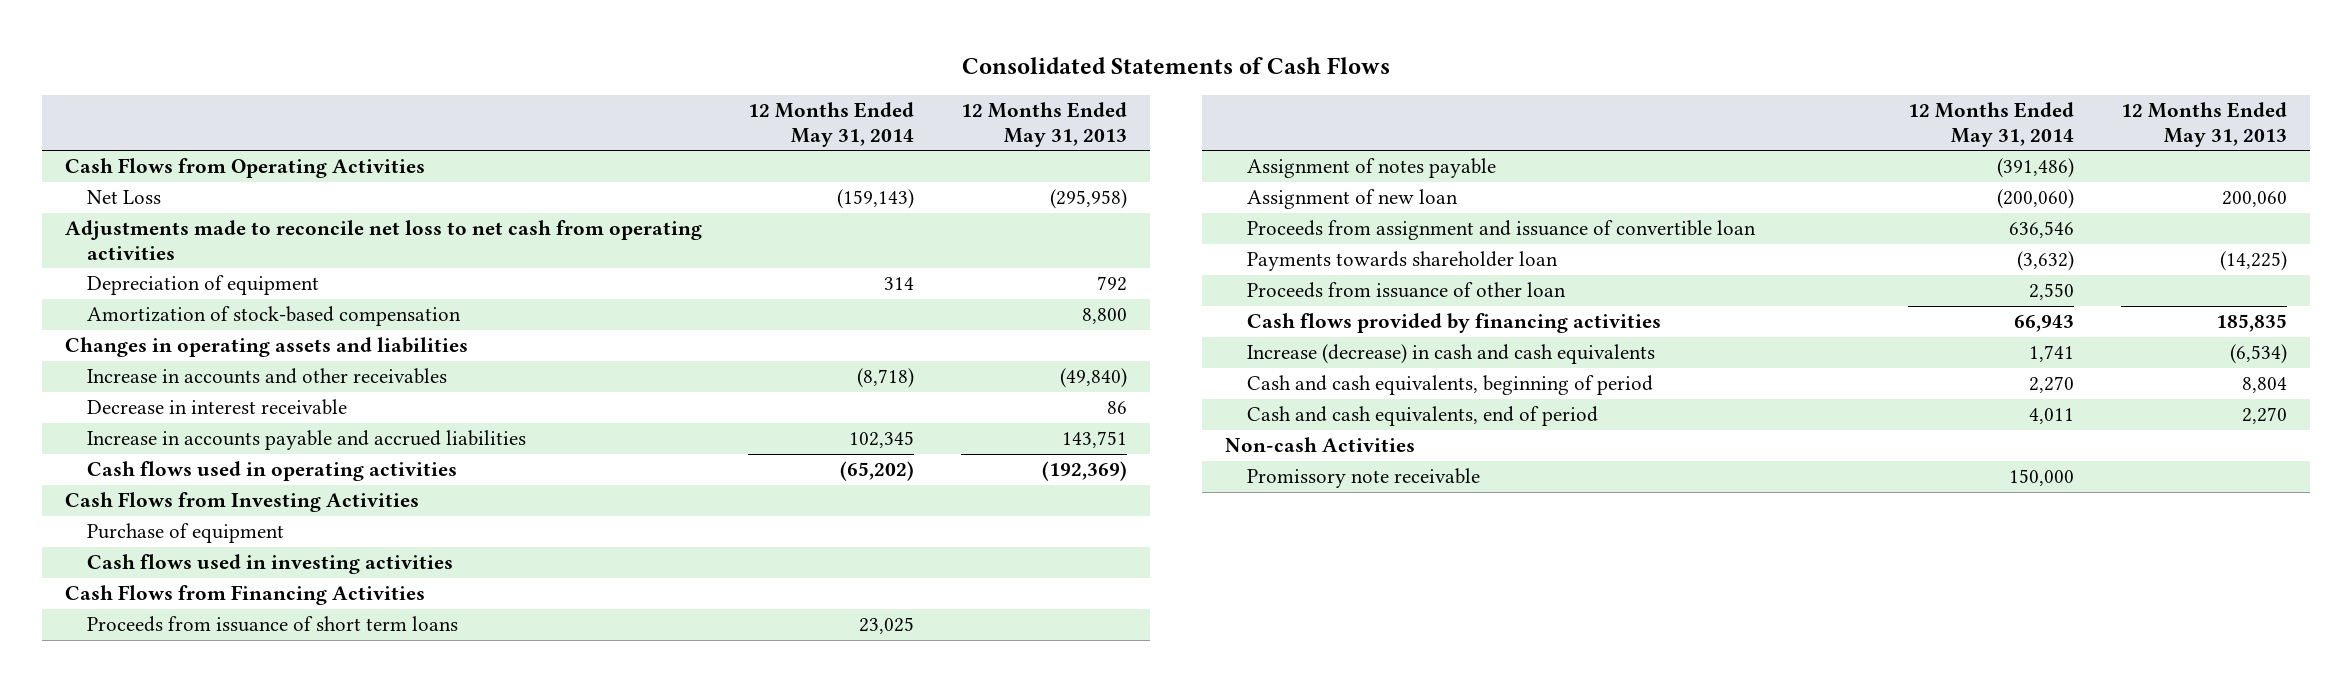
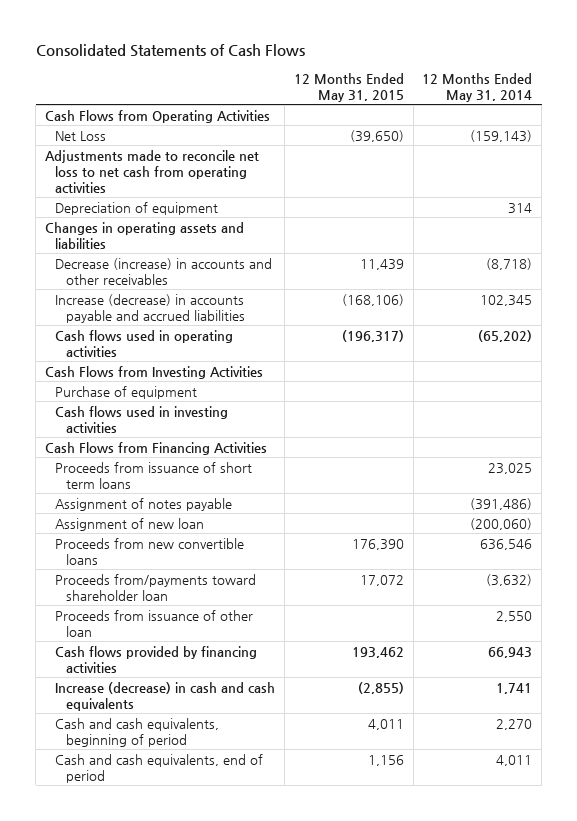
[960,101,1127,147] 12 Months Ended May 31, 2013 -> none
none -> [293,72,404,102] 12 Months Ended May 31, 2015
[87,306,462,327] Amortization of stock-based compensation -> none
[87,399,348,416] Decrease in interest receivable -> none
[87,368,448,385] Increase in accounts and other receivables -> [55,257,273,285] Decrease (increase) in accounts and other receivables
[87,430,527,451] Increase in accounts payable and accrued liabilities -> [55,293,245,323] Increase (decrease) in accounts payable and accrued liabilities
[1247,220,1757,241] Proceeds from assignment and issuance of convertible loan -> [55,537,245,565] Proceeds from new convertible loans
[1247,251,1559,272] Payments towards shareholder loan -> [55,573,257,601] Proceeds from/payments toward shareholder loan
[1224,437,1415,453] Non-cash Activities -> none
[1247,468,1481,489] Promissory note receivable -> none

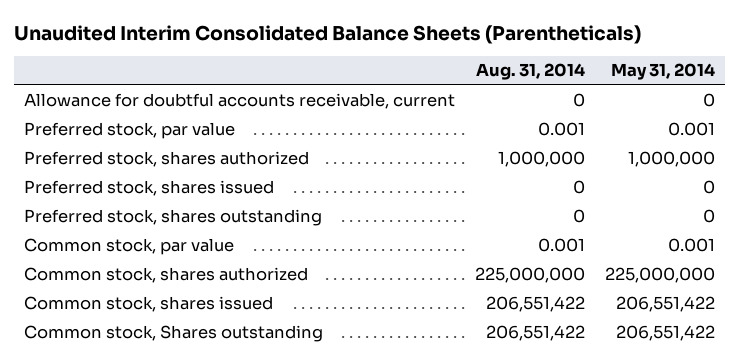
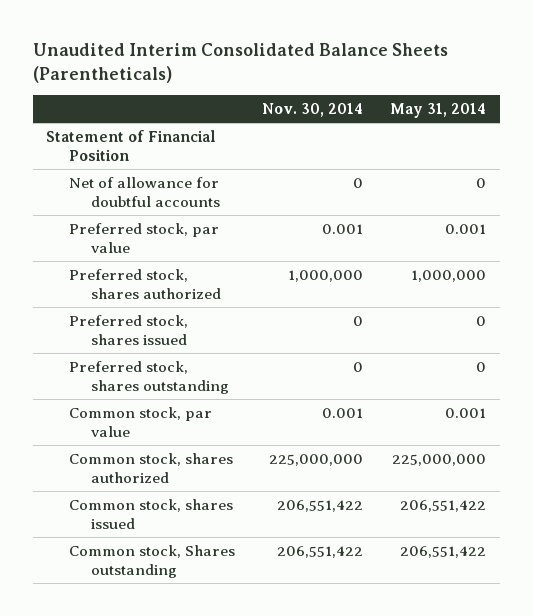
[476,63,586,81] Aug. 31, 2014 -> none
none -> [262,102,364,117] Nov. 30, 2014
none -> [46,129,217,161] Statement of Financial Position
[24,93,456,110] Allowance for doubtful accounts receivable, current -> [68,176,221,207] Net of allowance for doubtful accounts

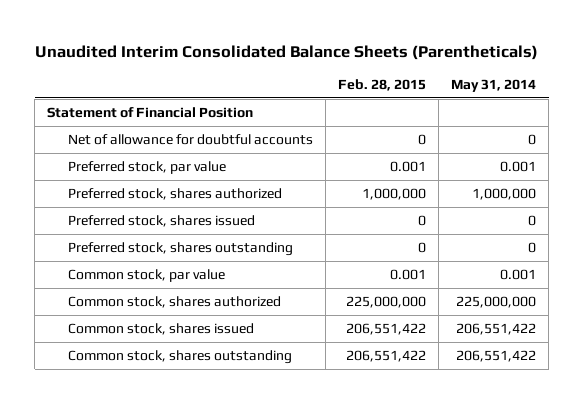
[262,102,364,117] Nov. 30, 2014 -> none
none -> [338,78,427,91] Feb. 28, 2015
[68,544,235,578] Common stock, Shares outstanding -> [67,349,292,364] Common stock, shares outstanding

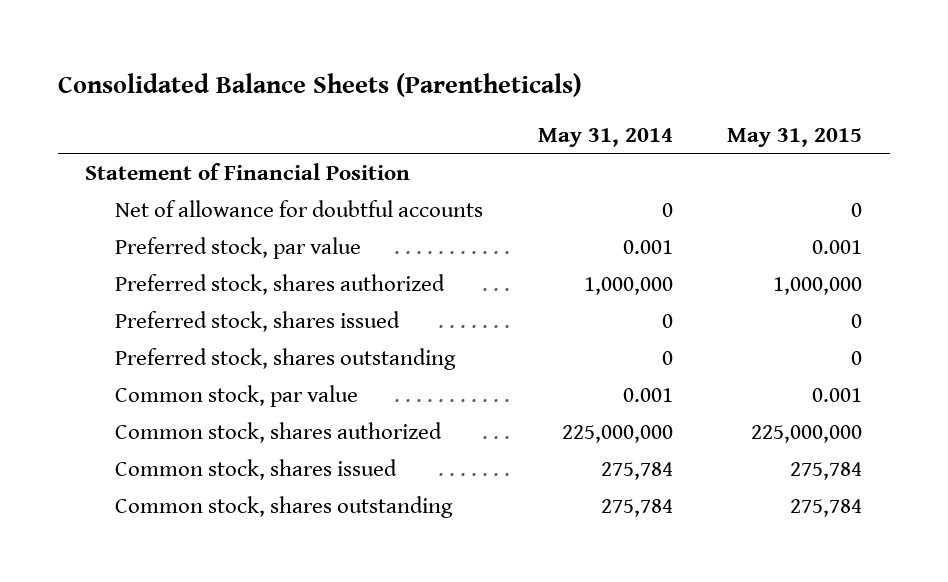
[34,44,538,60] Unaudited Interim Consolidated Balance Sheets (Parentheticals) -> [58,73,583,98] Consolidated Balance Sheets (Parentheticals)
[338,78,427,91] Feb. 28, 2015 -> none
none -> [727,127,863,147] May 31, 2015
[456,322,537,335] 206,551,422 -> [600,461,673,480] 275,784
[456,349,537,362] 206,551,422 -> [600,498,673,517] 275,784

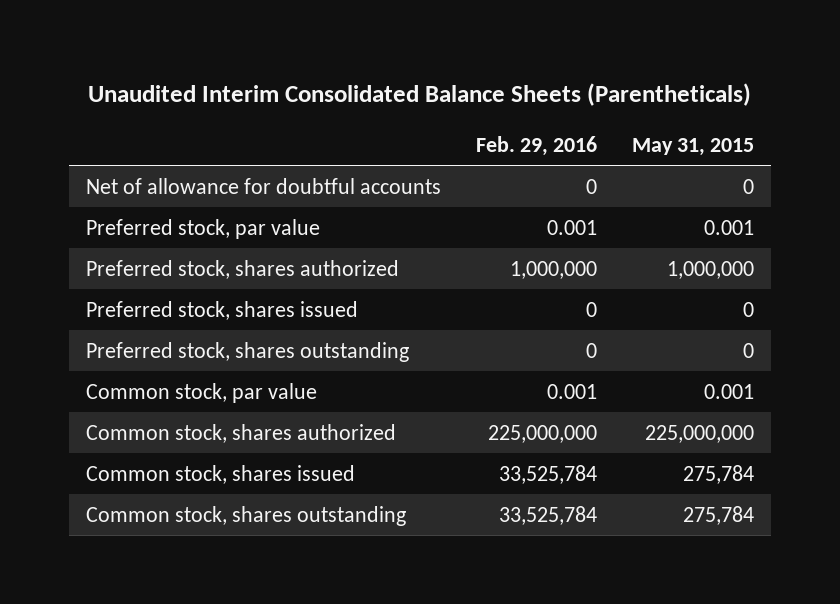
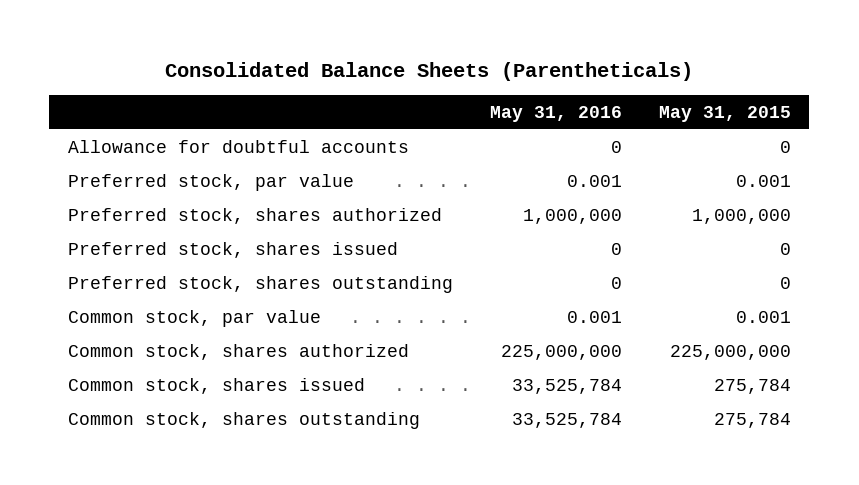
[88,83,752,107] Unaudited Interim Consolidated Balance Sheets (Parentheticals) -> [165,61,694,81] Consolidated Balance Sheets (Parentheticals)
[476,135,598,156] Feb. 29, 2016 -> none
none -> [489,105,622,122] May 31, 2016
[86,177,442,194] Net of allowance for doubtful accounts -> [67,139,409,153] Allowance for doubtful accounts

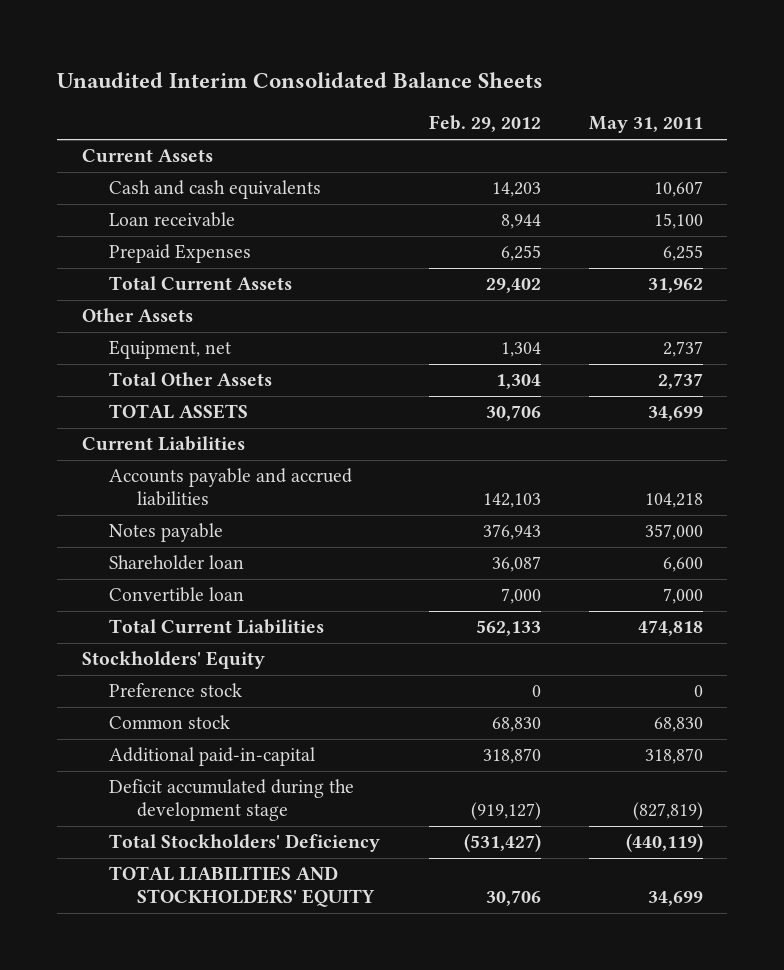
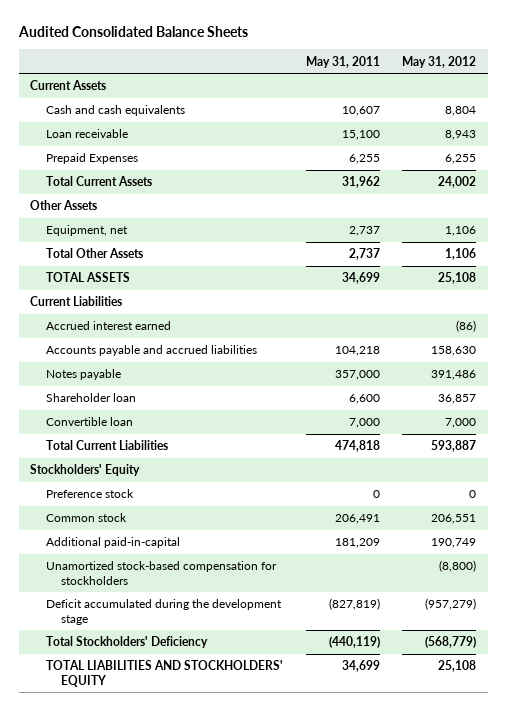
[57,71,544,88] Unaudited Interim Consolidated Balance Sheets -> [17,26,248,38] Audited Consolidated Balance Sheets
[428,115,541,133] Feb. 29, 2012 -> none
none -> [402,55,477,68] May 31, 2012
none -> [45,321,171,331] Accrued interest earned
[653,717,703,733] 68,830 -> [334,514,380,525] 206,491
[644,748,703,765] 318,870 -> [334,538,380,549] 181,209
none -> [45,561,277,585] Unamortized stock-based compensation for stockholders

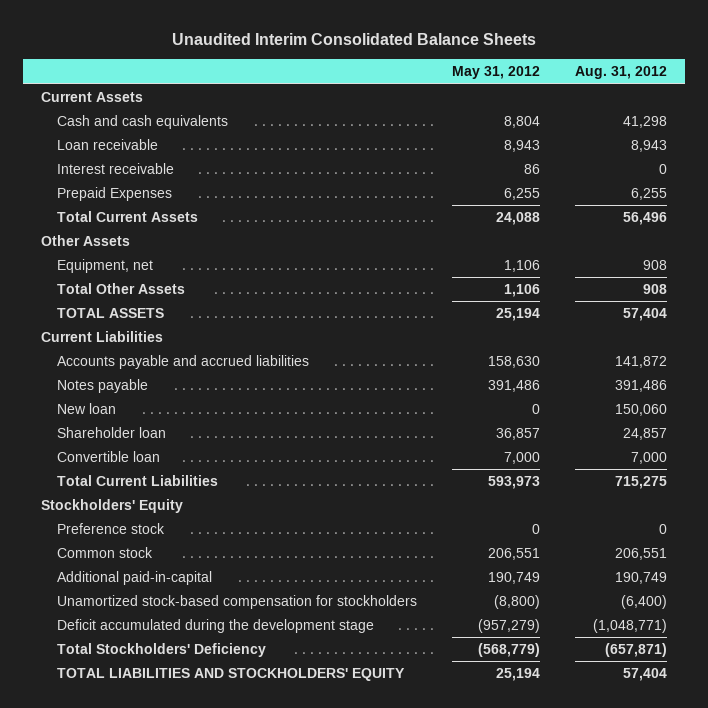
[17,26,248,38] Audited Consolidated Balance Sheets -> [172,33,537,46] Unaudited Interim Consolidated Balance Sheets
[305,55,380,68] May 31, 2011 -> none
none -> [575,66,668,80] Aug. 31, 2012
none -> [56,163,174,175] Interest receivable
[438,176,477,189] 24,002 -> [495,212,540,226] 24,088
[438,272,477,285] 25,108 -> [495,308,540,322] 25,194
[45,321,171,331] Accrued interest earned -> none
none -> [56,403,116,415] New loan
[431,440,477,453] 593,887 -> [487,476,540,490] 593,973
[438,660,477,673] 25,108 -> [495,668,540,682] 25,194

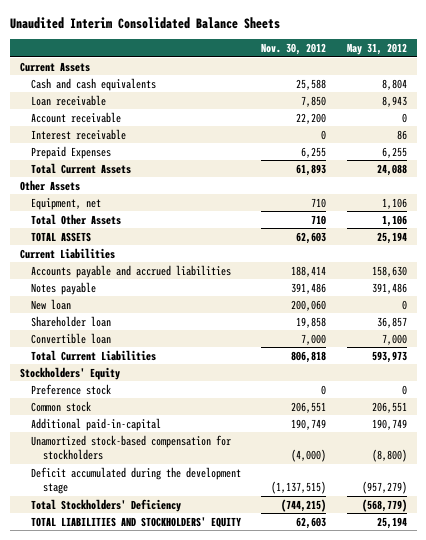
[575,66,668,80] Aug. 31, 2012 -> none
none -> [261,42,327,55] Nov. 30, 2012
none -> [31,111,122,123] Account receivable

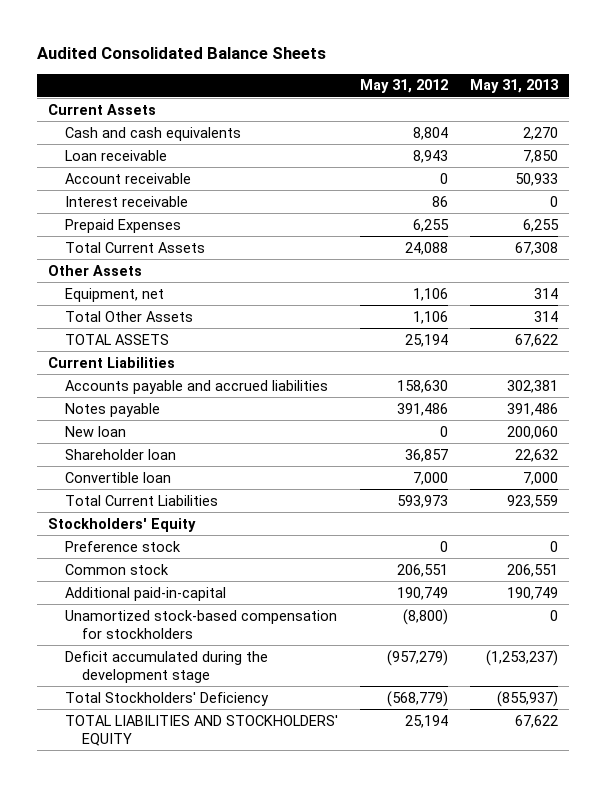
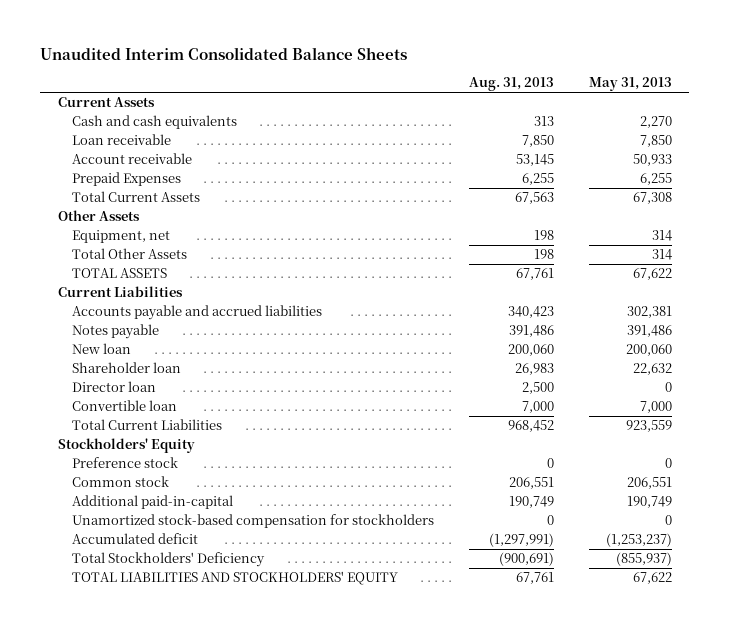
[36,47,326,60] Audited Consolidated Balance Sheets -> [40,47,408,61] Unaudited Interim Consolidated Balance Sheets
[360,79,449,94] May 31, 2012 -> none
none -> [469,77,555,92] Aug. 31, 2013
[64,195,188,207] Interest receivable -> none
none -> [72,381,157,393] Director loan
[64,650,268,683] Deficit accumulated during the development stage -> [72,533,199,545] Accumulated deficit

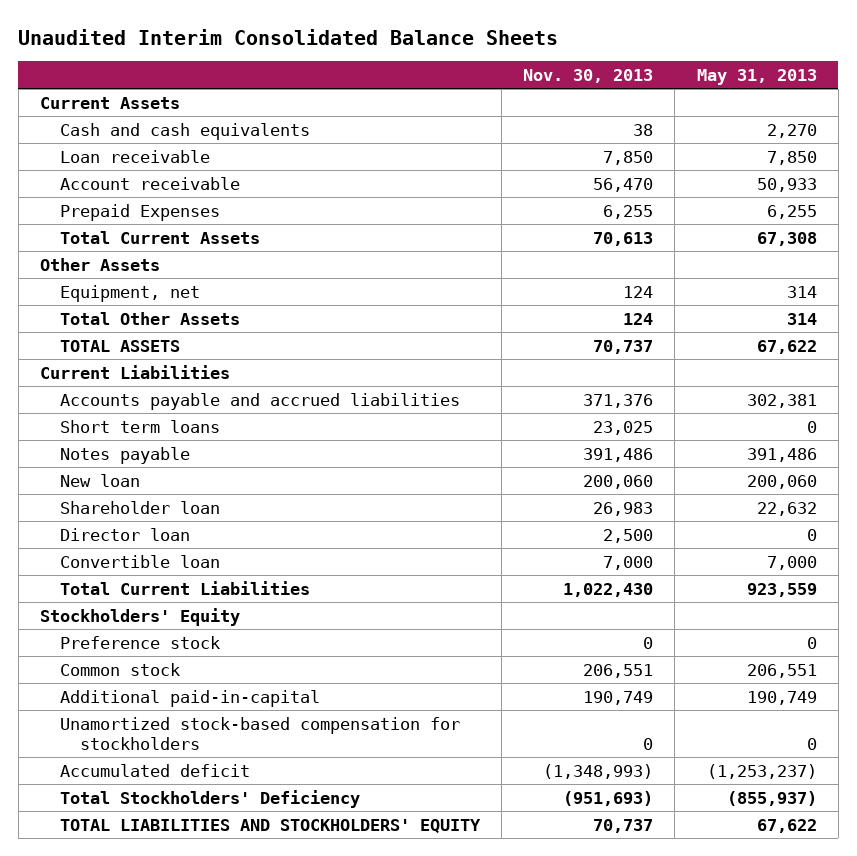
[469,77,555,92] Aug. 31, 2013 -> none
none -> [523,69,654,84] Nov. 30, 2013
none -> [59,419,220,433] Short term loans

